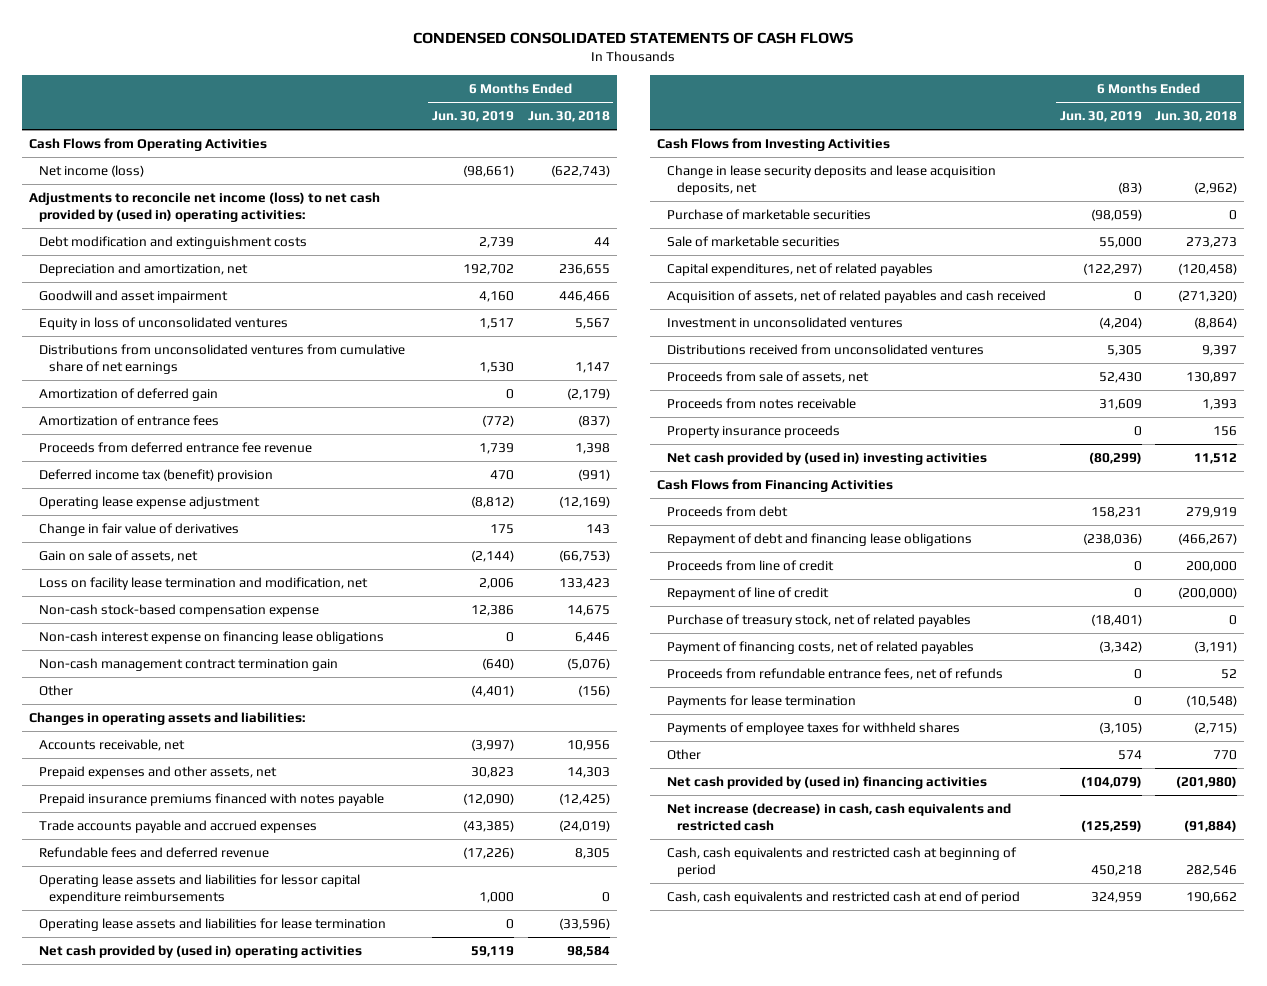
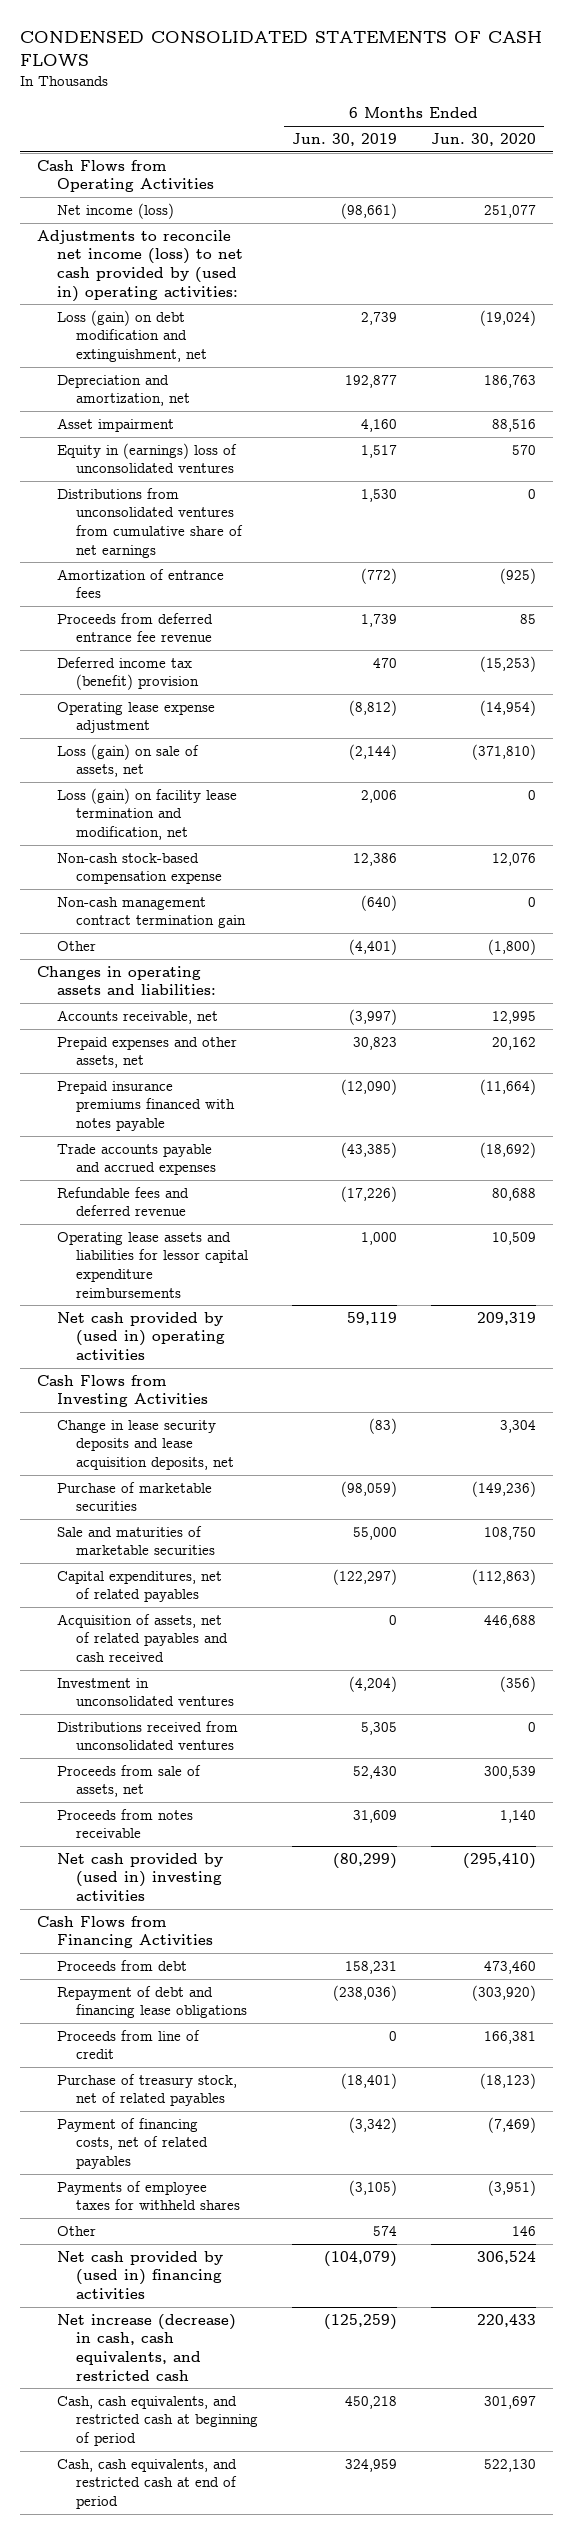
[527,111,610,123] Jun. 30, 2018 -> none
none -> [431,132,537,146] Jun. 30, 2020
[38,236,307,250] Debt modification and extinguishment costs -> [56,309,208,362] Loss (gain) on debt modification and extinguishment, net
[462,264,514,276] 192,702 -> [345,374,398,388] 192,877
[38,290,228,304] Goodwill and asset impairment -> [56,417,174,432] Asset impairment
[38,317,288,331] Equity in loss of unconsolidated ventures -> [56,442,237,474] Equity in (earnings) loss of unconsolidated ventures
[38,388,218,402] Amortization of deferred gain -> none
[38,523,239,537] Change in fair value of derivatives -> none
[38,550,198,563] Gain on sale of assets, net -> [56,743,199,778] Loss (gain) on sale of assets, net
[38,577,368,591] Loss on facility lease termination and modification, net -> [56,787,237,840] Loss (gain) on facility lease termination and modification, net
[38,631,384,645] Non-cash interest expense on financing lease obligations -> none
[38,918,386,932] Operating lease assets and liabilities for lease termination -> none
[666,236,840,248] Sale of marketable securities -> [56,1525,216,1556] Sale and maturities of marketable securities
[666,425,840,439] Property insurance proceeds -> none
[666,587,829,601] Repayment of line of credit -> none
[666,668,1003,681] Proceeds from refundable entrance fees, net of refunds -> none
[666,695,856,709] Payments for lease termination -> none
[666,803,1011,831] Net increase (decrease) in cash, cash equivalents and restricted cash -> [56,2313,236,2381] Net increase (decrease) in cash, cash equivalents, and restricted cash
[666,847,1017,877] Cash, cash equivalents and restricted cash at beginning of period -> [56,2395,259,2446] Cash, cash equivalents, and restricted cash at beginning of period
[666,891,1020,905] Cash, cash equivalents and restricted cash at end of period -> [56,2458,238,2509] Cash, cash equivalents, and restricted cash at end of period

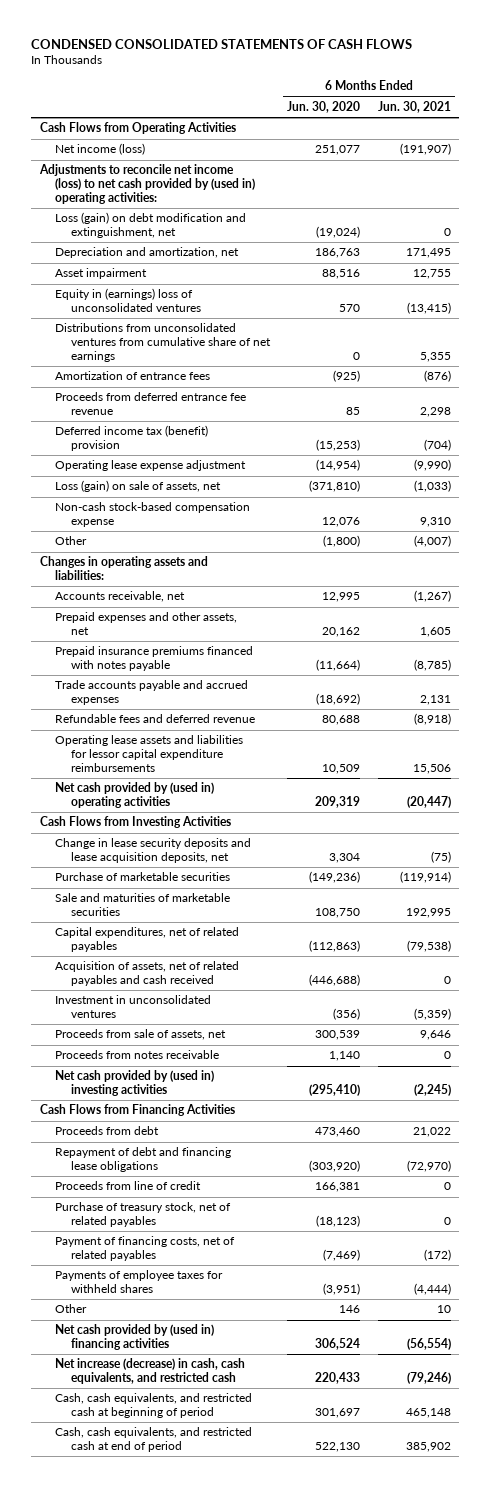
[292,132,398,146] Jun. 30, 2019 -> none
none -> [377,100,451,113] Jun. 30, 2021
[56,787,237,840] Loss (gain) on facility lease termination and modification, net -> none
[56,896,247,929] Non-cash management contract termination gain -> none
[484,1614,537,1628] 446,688 -> [309,974,361,987] (446,688)
[56,1720,238,1751] Distributions received from unconsolidated ventures -> none

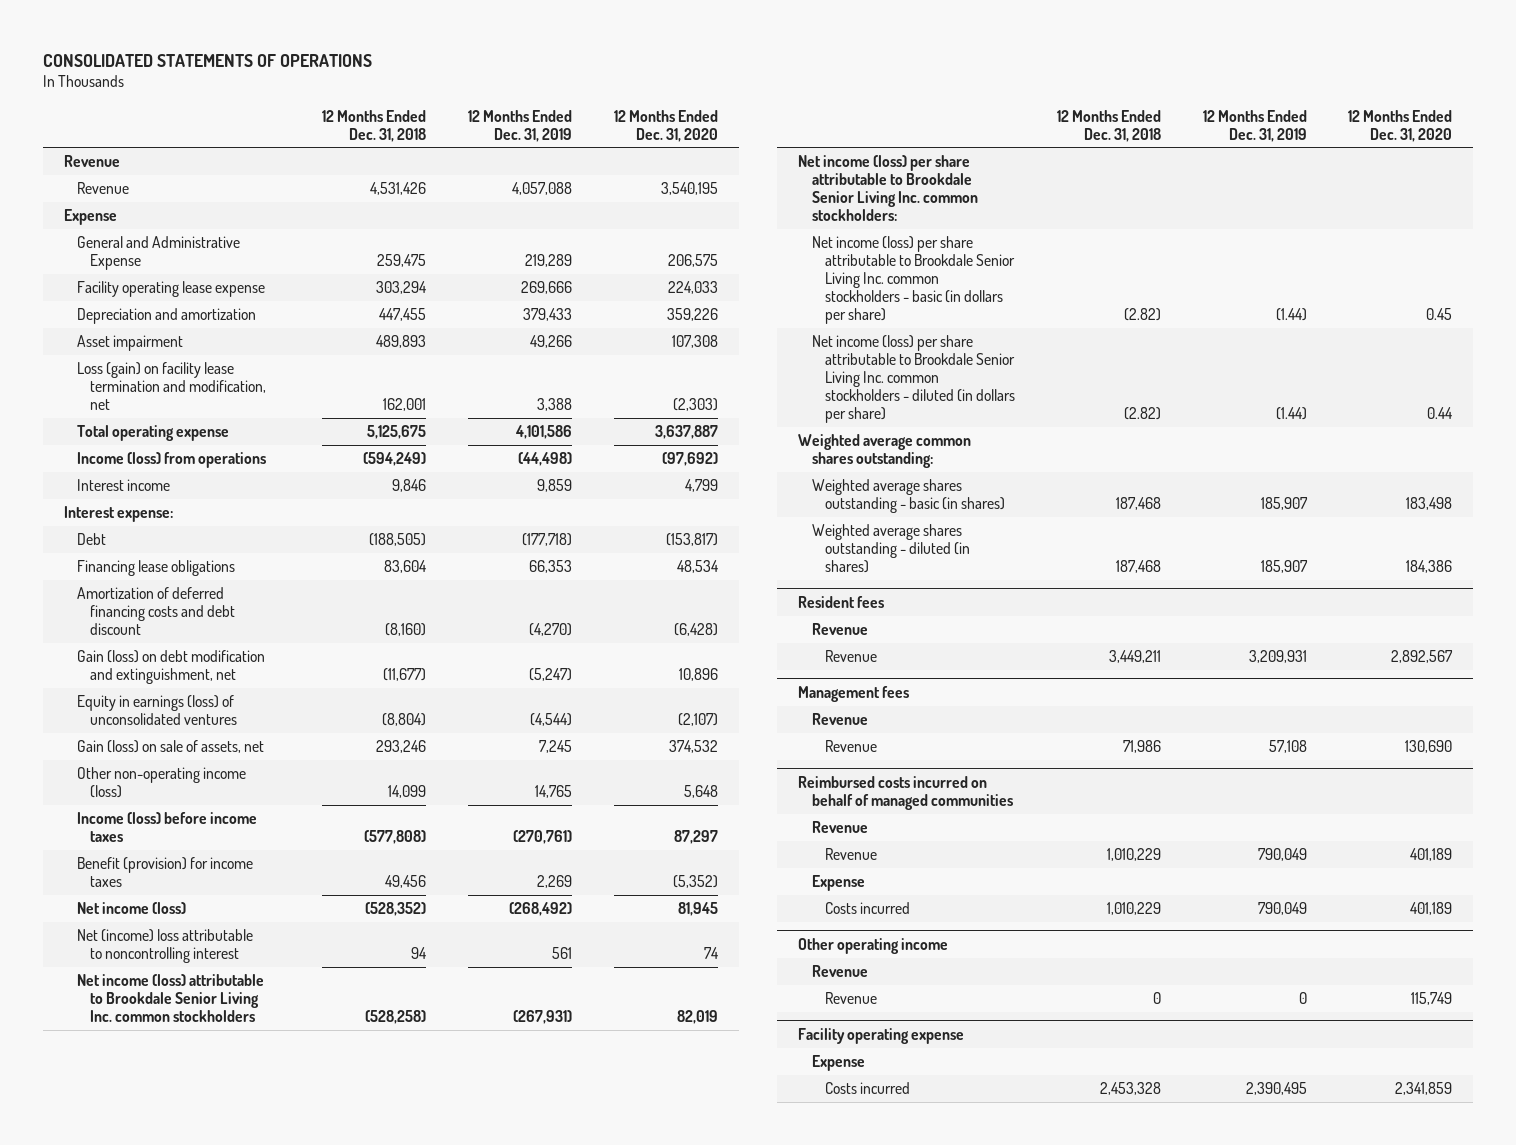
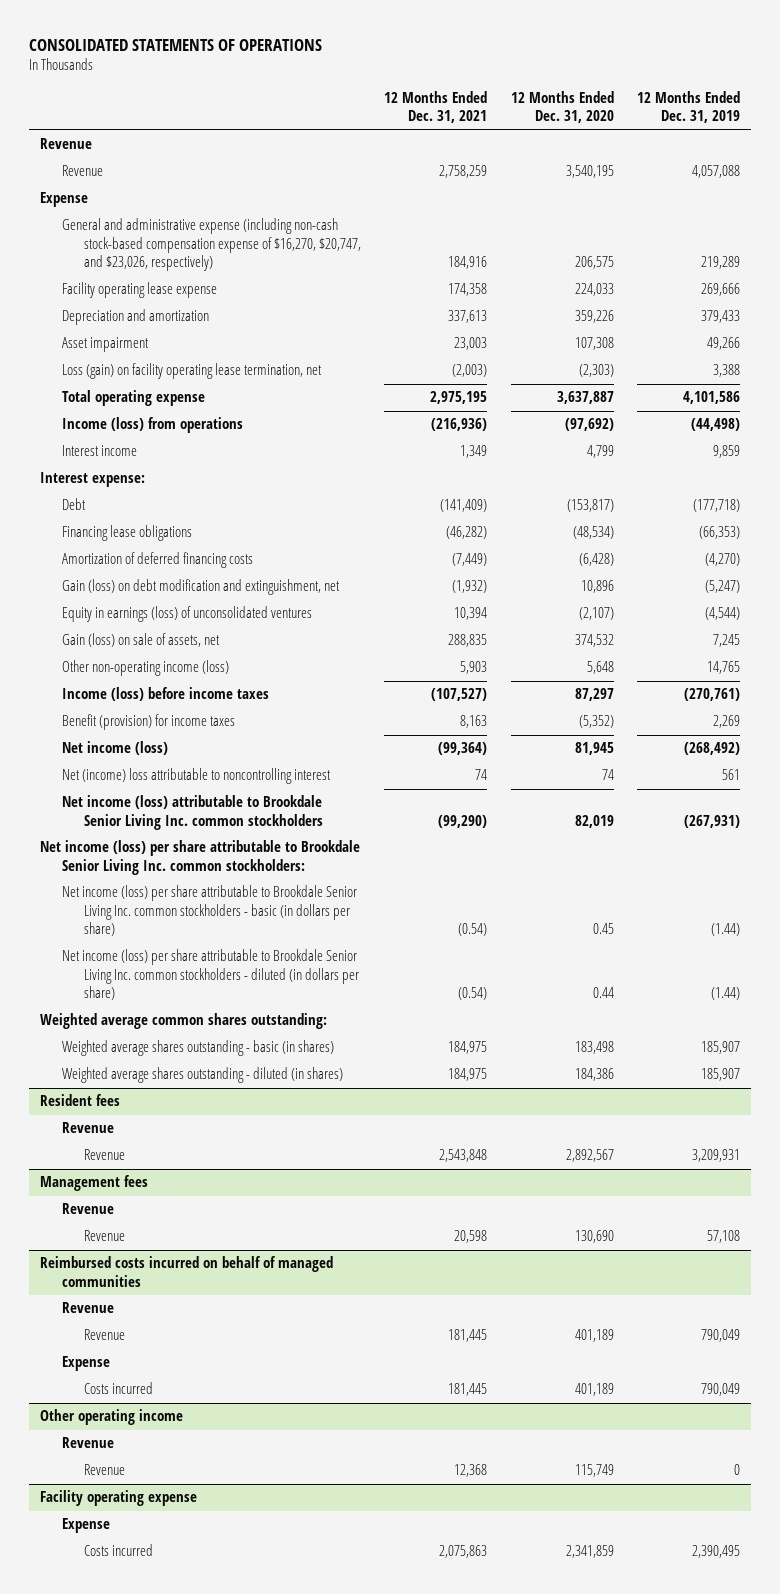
[322,109,427,142] 12 Months Ended Dec. 31, 2018 -> none
none -> [384,90,488,124] 12 Months Ended Dec. 31, 2021
[76,235,240,270] General and Administrative Expense -> [62,218,362,272] General and administrative expense (including non-cash stock-based compensation expense of $16,270, $20,747, and $23,026, respectively)
[76,361,267,410] Loss (gain) on facility lease termination and modification, net -> [62,363,323,380] Loss (gain) on facility operating lease termination, net
[528,559,572,573] 66,353 -> [698,526,740,540] (66,353)
[676,559,719,573] 48,534 -> [572,526,614,540] (48,534)
[76,586,236,635] Amortization of deferred financing costs and debt discount -> [62,552,254,569] Amortization of deferred financing costs

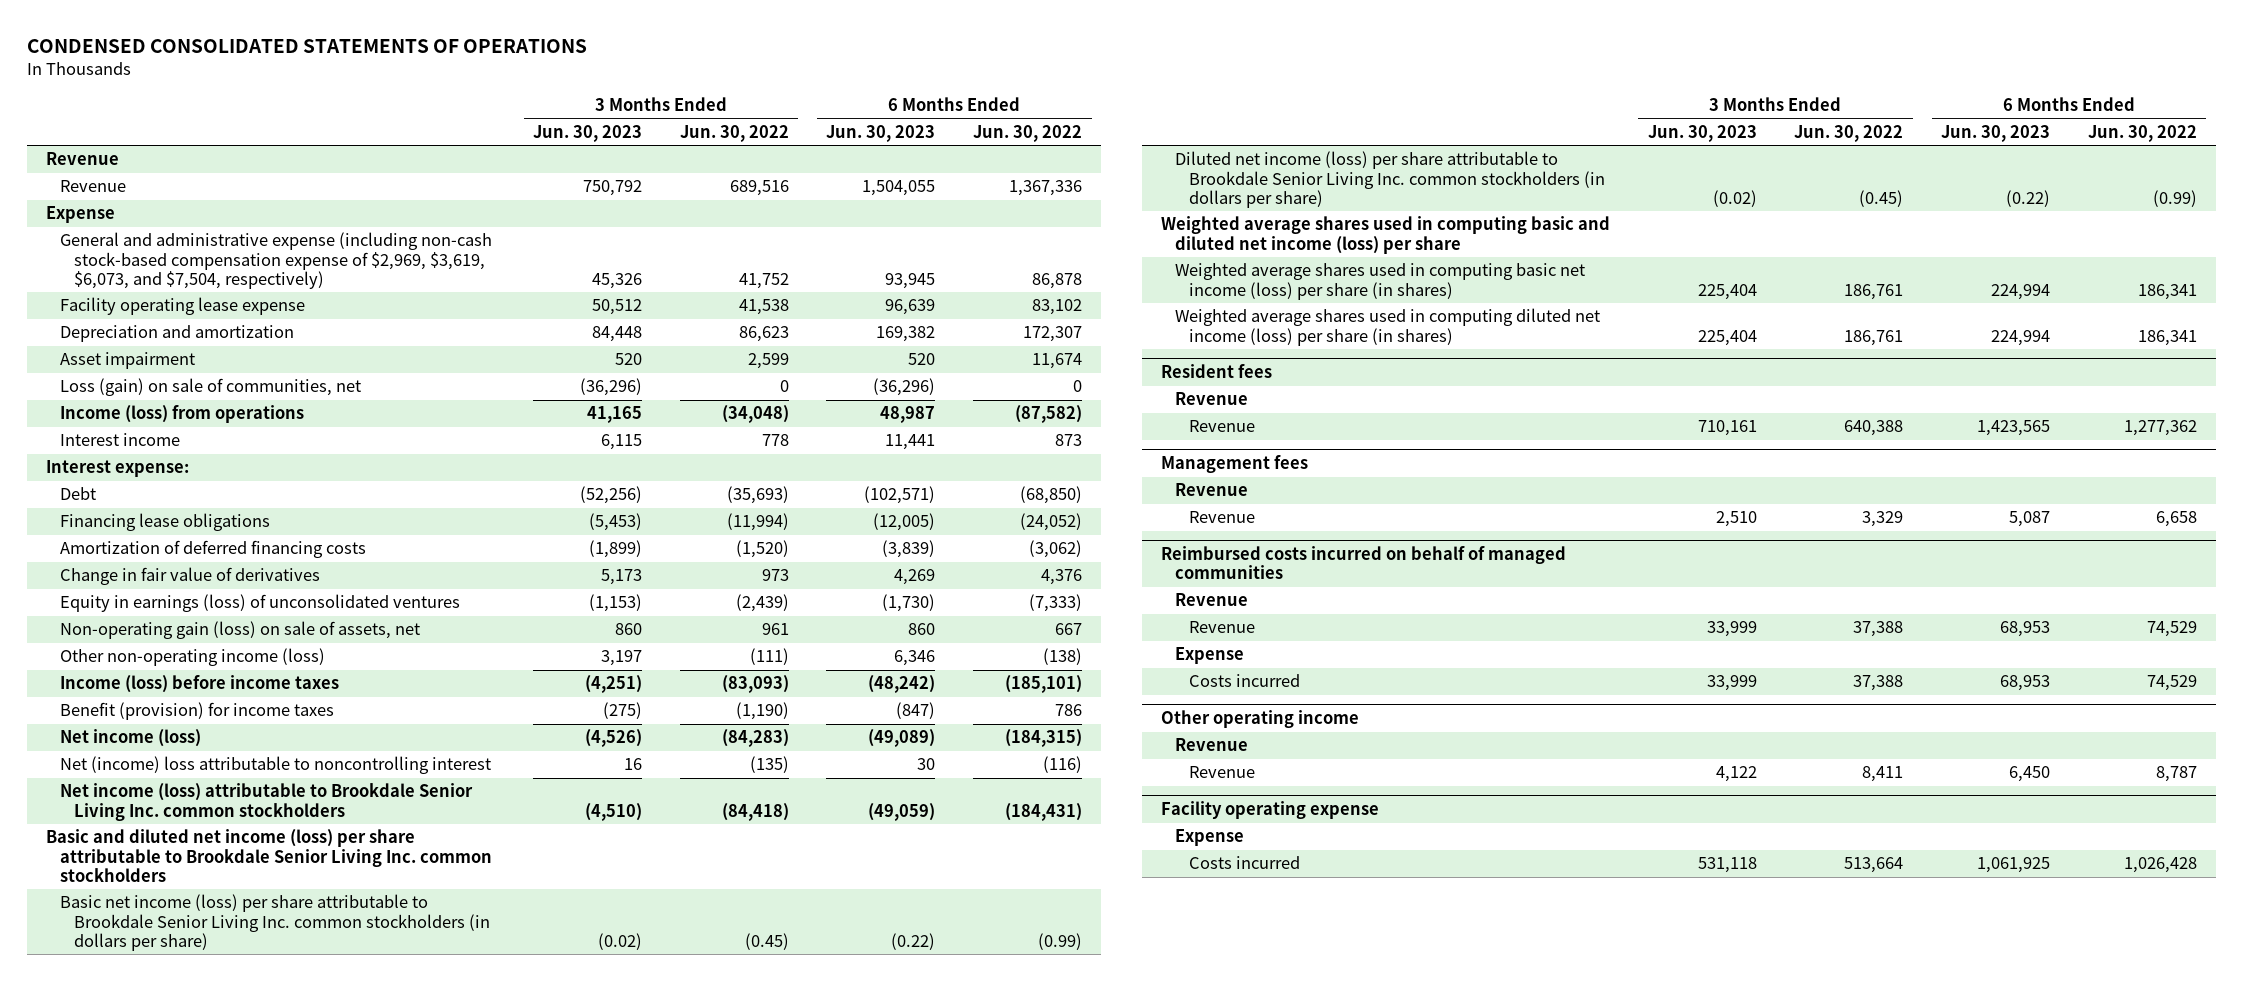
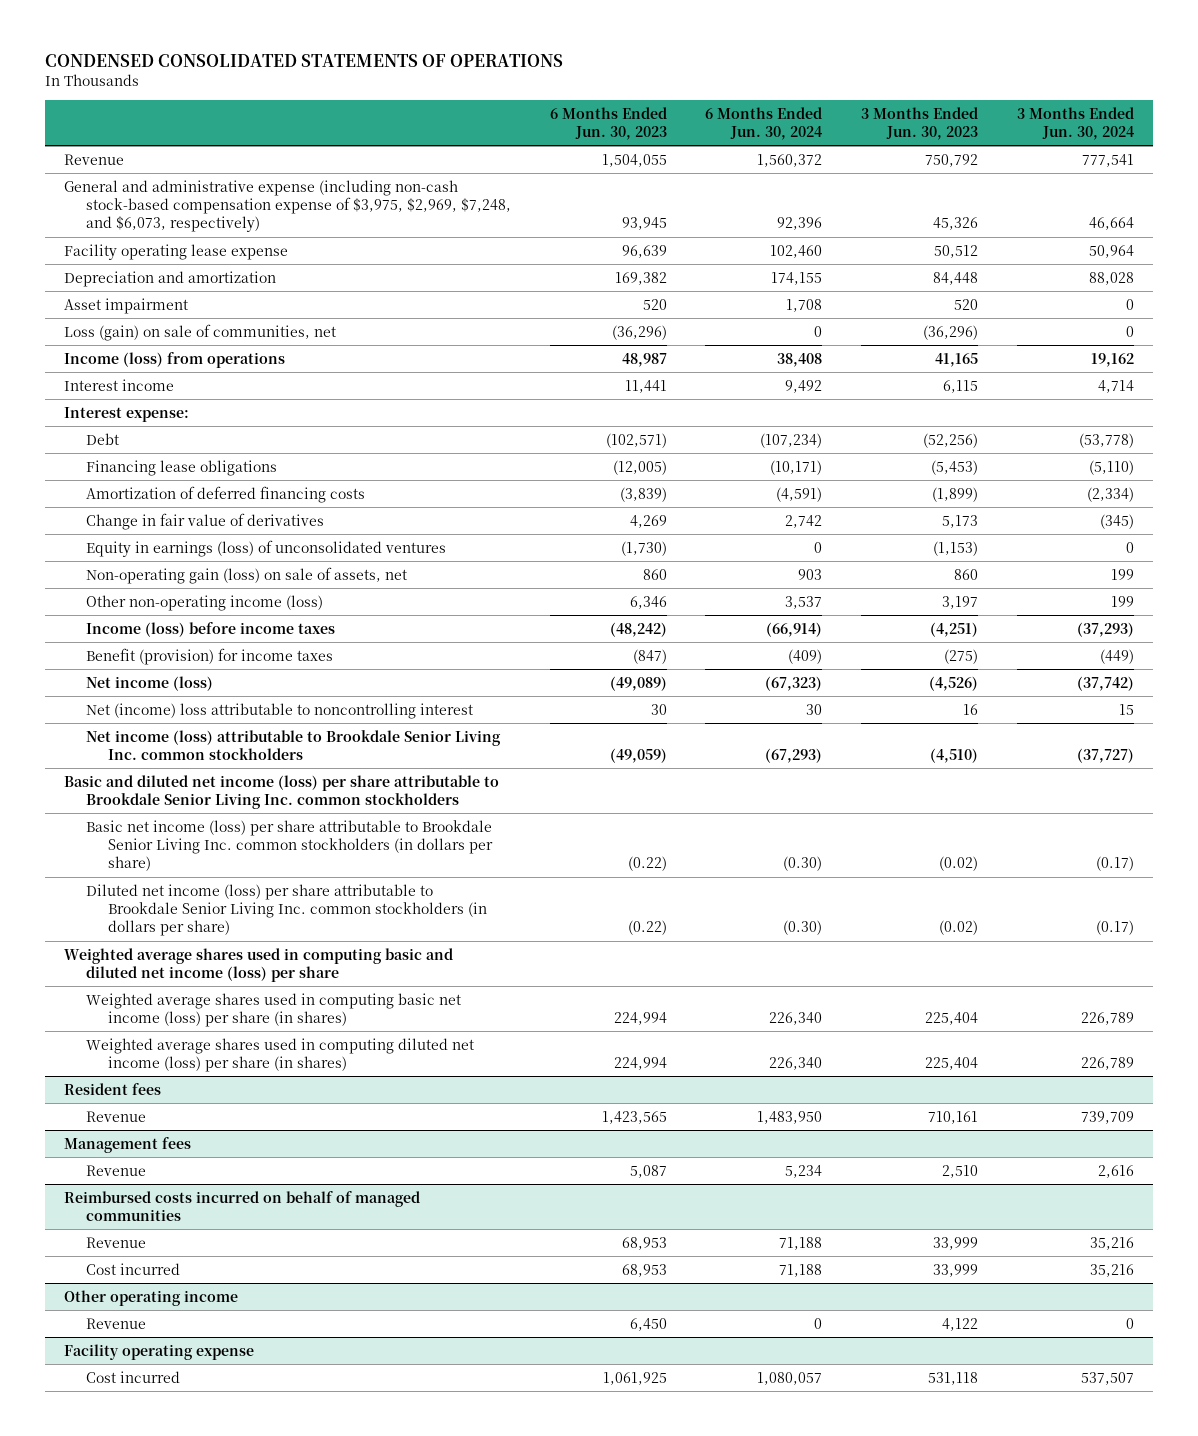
[679,124,789,142] Jun. 30, 2022 -> none
[973,124,1083,142] Jun. 30, 2022 -> none
none -> [705,106,823,140] 6 Months Ended Jun. 30, 2024
none -> [1016,106,1134,140] 3 Months Ended Jun. 30, 2024
[46,152,120,166] Revenue -> none
[46,206,116,224] Expense -> none
[60,232,493,289] General and administrative expense (including non-cash stock-based compensation expense of $2,969, $3,619, $6,073, and $7,504, respectively) -> [63,179,511,233] General and administrative expense (including non-cash stock-based compensation expense of $3,975, $2,969, $7,248, and $6,073, respectively)
[1174,392,1248,406] Revenue -> none
[1174,483,1248,497] Revenue -> none
[1174,593,1248,607] Revenue -> none
[1174,647,1244,665] Expense -> none
[1188,674,1300,688] Costs incurred -> [85,1262,180,1275] Cost incurred
[1174,738,1248,752] Revenue -> none
[1174,829,1244,847] Expense -> none
[1188,856,1300,870] Costs incurred -> [85,1370,180,1383] Cost incurred

